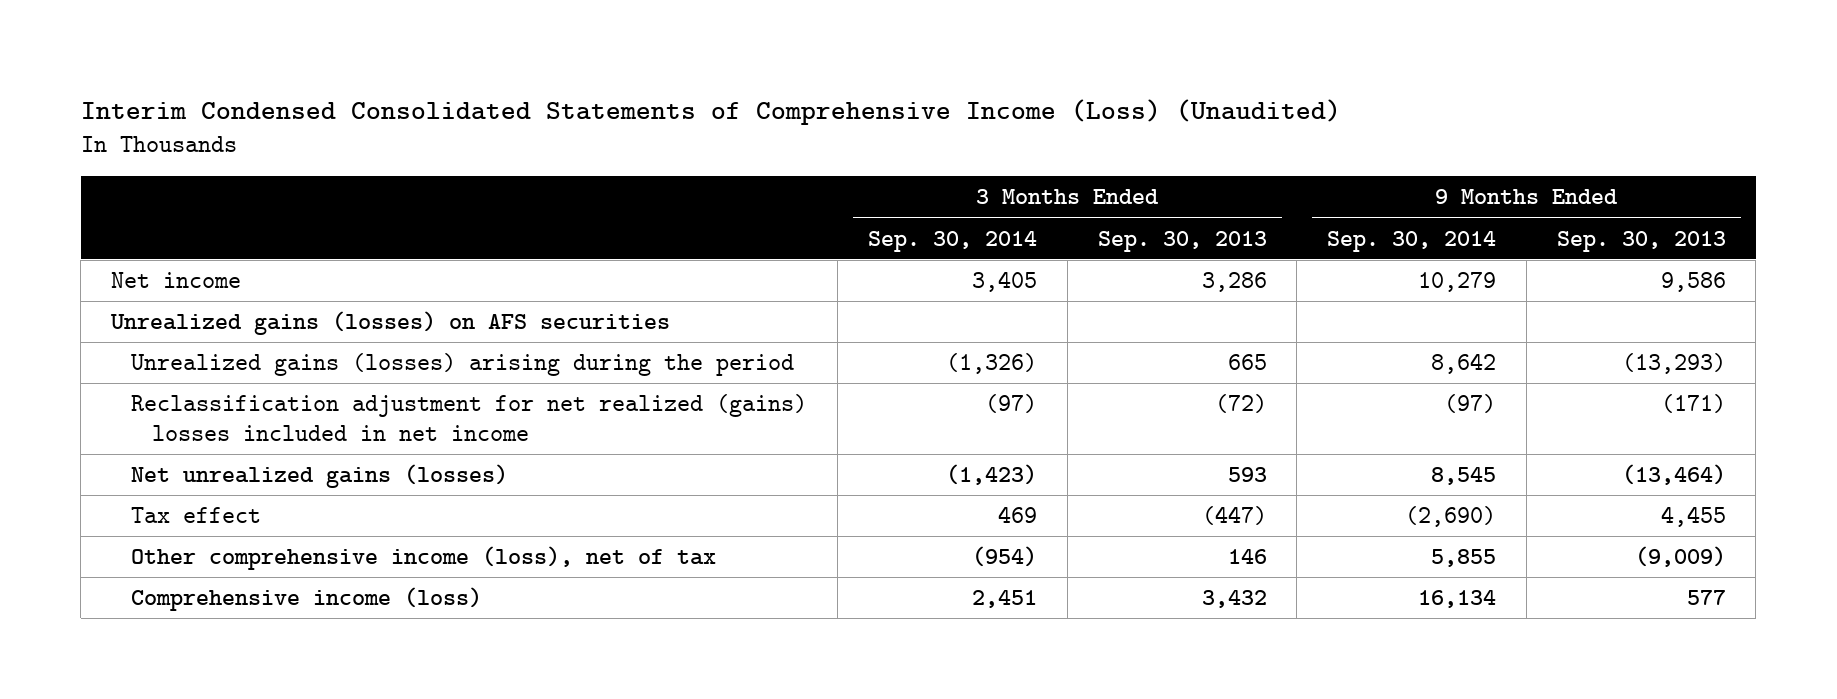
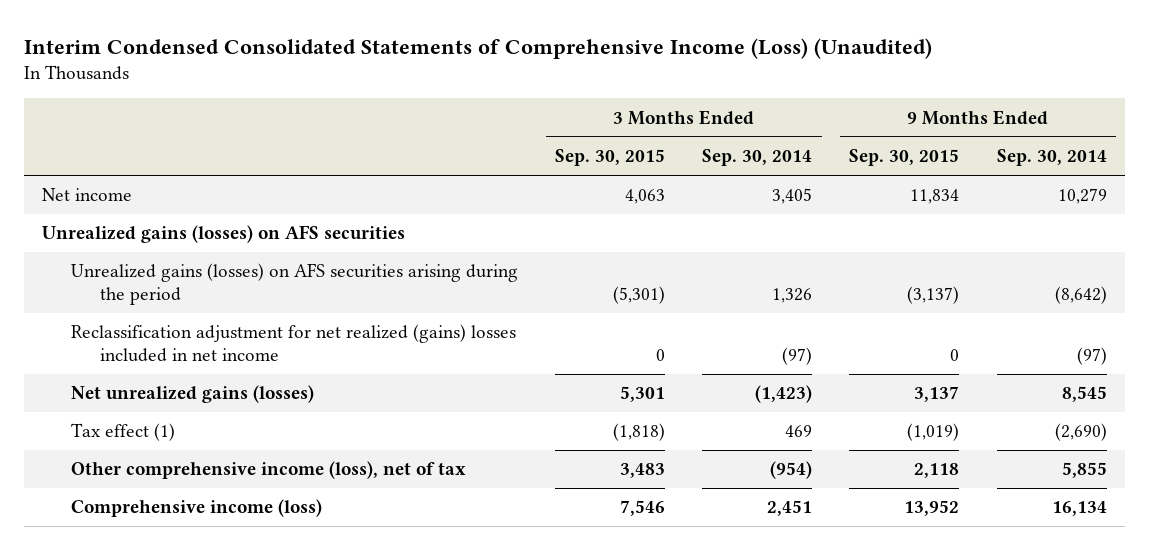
[1097,230,1267,252] Sep. 30, 2013 -> none
[1556,230,1726,252] Sep. 30, 2013 -> none
none -> [555,149,666,167] Sep. 30, 2015
none -> [849,149,960,167] Sep. 30, 2015
[131,353,795,377] Unrealized gains (losses) arising during the period -> [70,263,518,306] Unrealized gains (losses) on AFS securities arising during the period
[945,353,1037,375] (1,326) -> [772,288,813,304] 1,326
[1431,353,1497,375] 8,642 -> [1054,286,1107,305] (8,642)
[131,507,262,524] Tax effect -> [70,423,175,442] Tax effect (1)

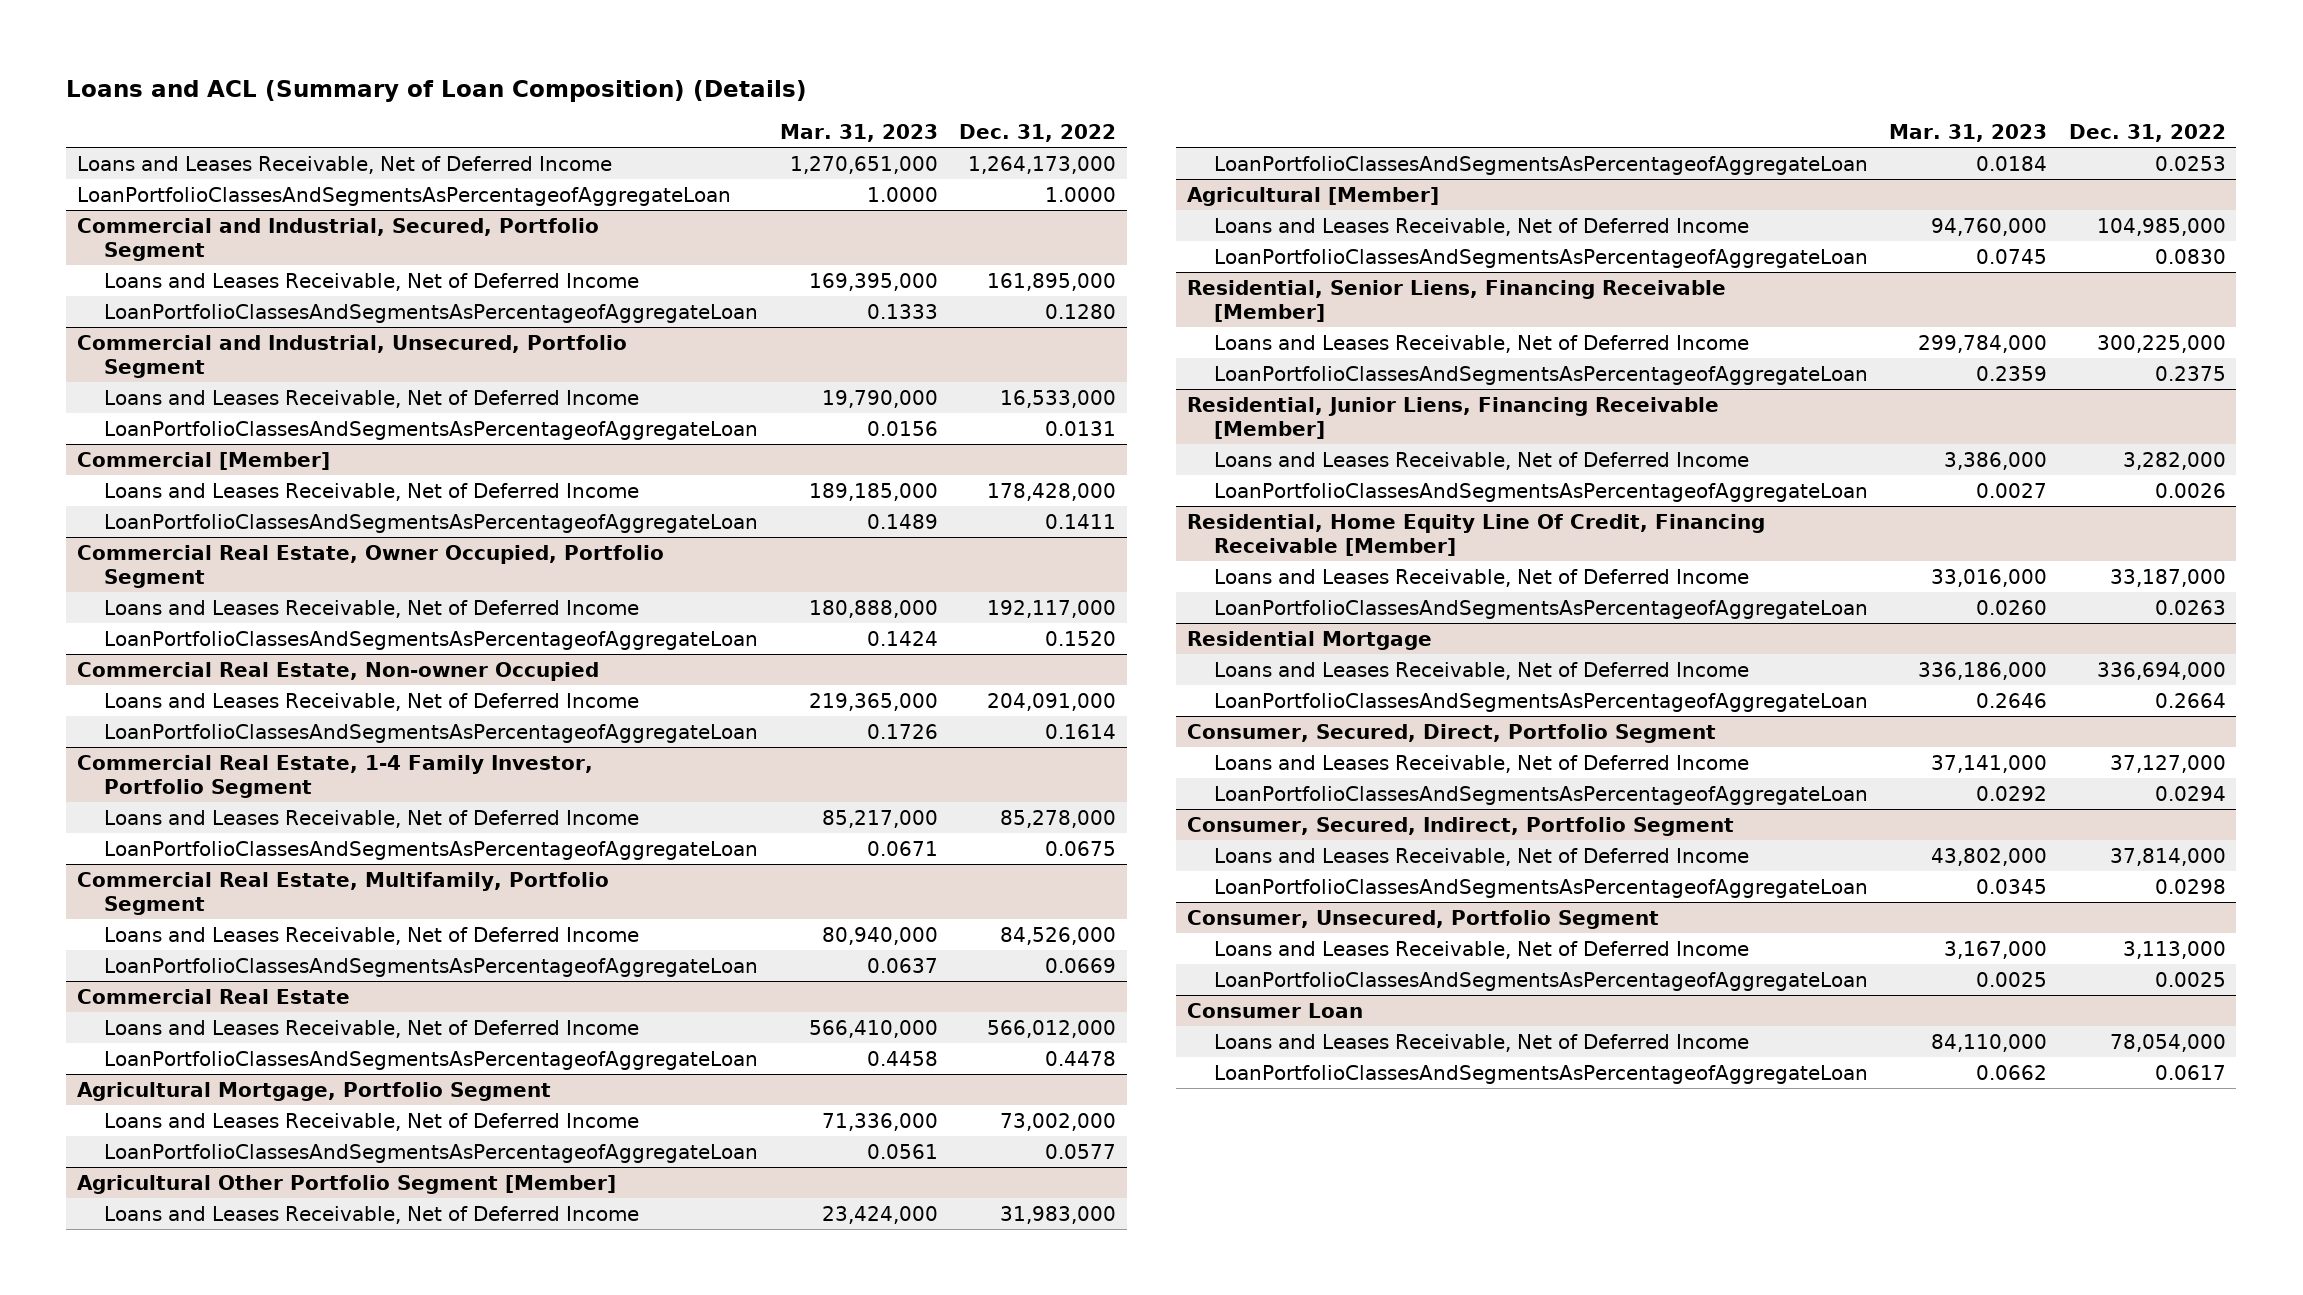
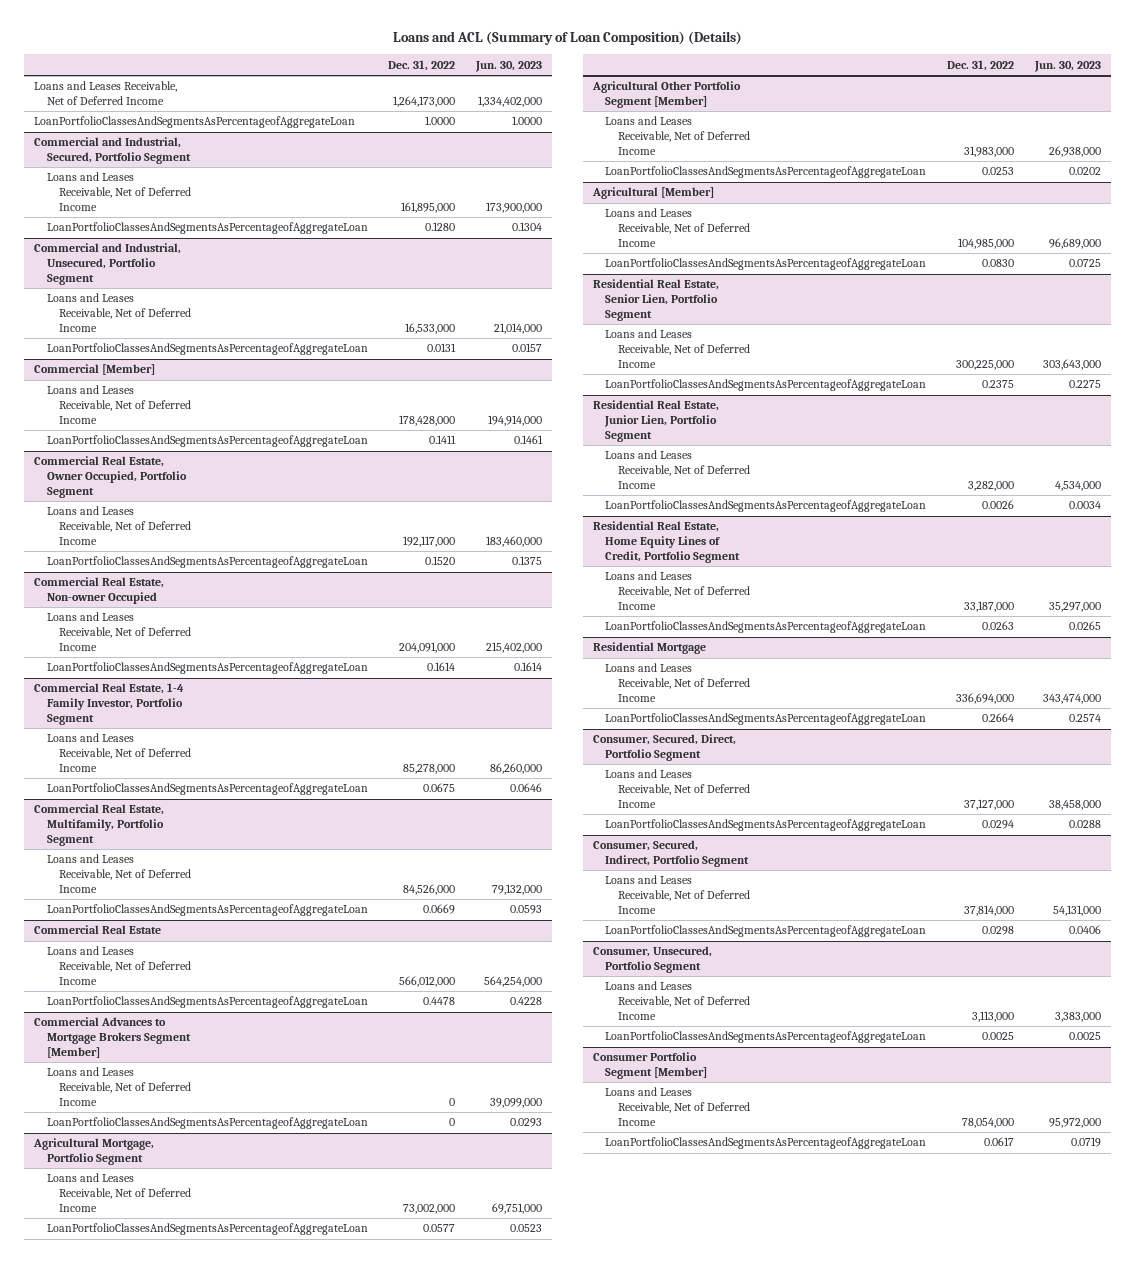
[779,124,938,143] Mar. 31, 2023 -> none
none -> [475,60,543,72] Jun. 30, 2023
none -> [34,1017,191,1058] Commercial Advances to Mortgage Brokers Segment [Member]
none -> [46,1067,191,1106] Loans and Leases Receivable, Net of Deferred Income
none -> [46,1117,368,1130] LoanPortfolioClassesAndSegmentsAsPercentageofAggregateLoan
[1186,279,1726,322] Residential, Senior Liens, Financing Receivable [Member] -> none
none -> [593,279,720,321] Residential Real Estate, Senior Lien, Portfolio Segment
[1186,396,1719,439] Residential, Junior Liens, Financing Receivable [Member] -> none
none -> [593,400,720,442] Residential Real Estate, Junior Lien, Portfolio Segment
[1186,513,1765,556] Residential, Home Equity Line Of Credit, Financing Receivable [Member] -> none
none -> [593,521,741,563] Residential Real Estate, Home Equity Lines of Credit, Portfolio Segment
[1186,1002,1363,1018] Consumer Loan -> none
none -> [593,1052,708,1080] Consumer Portfolio Segment [Member]

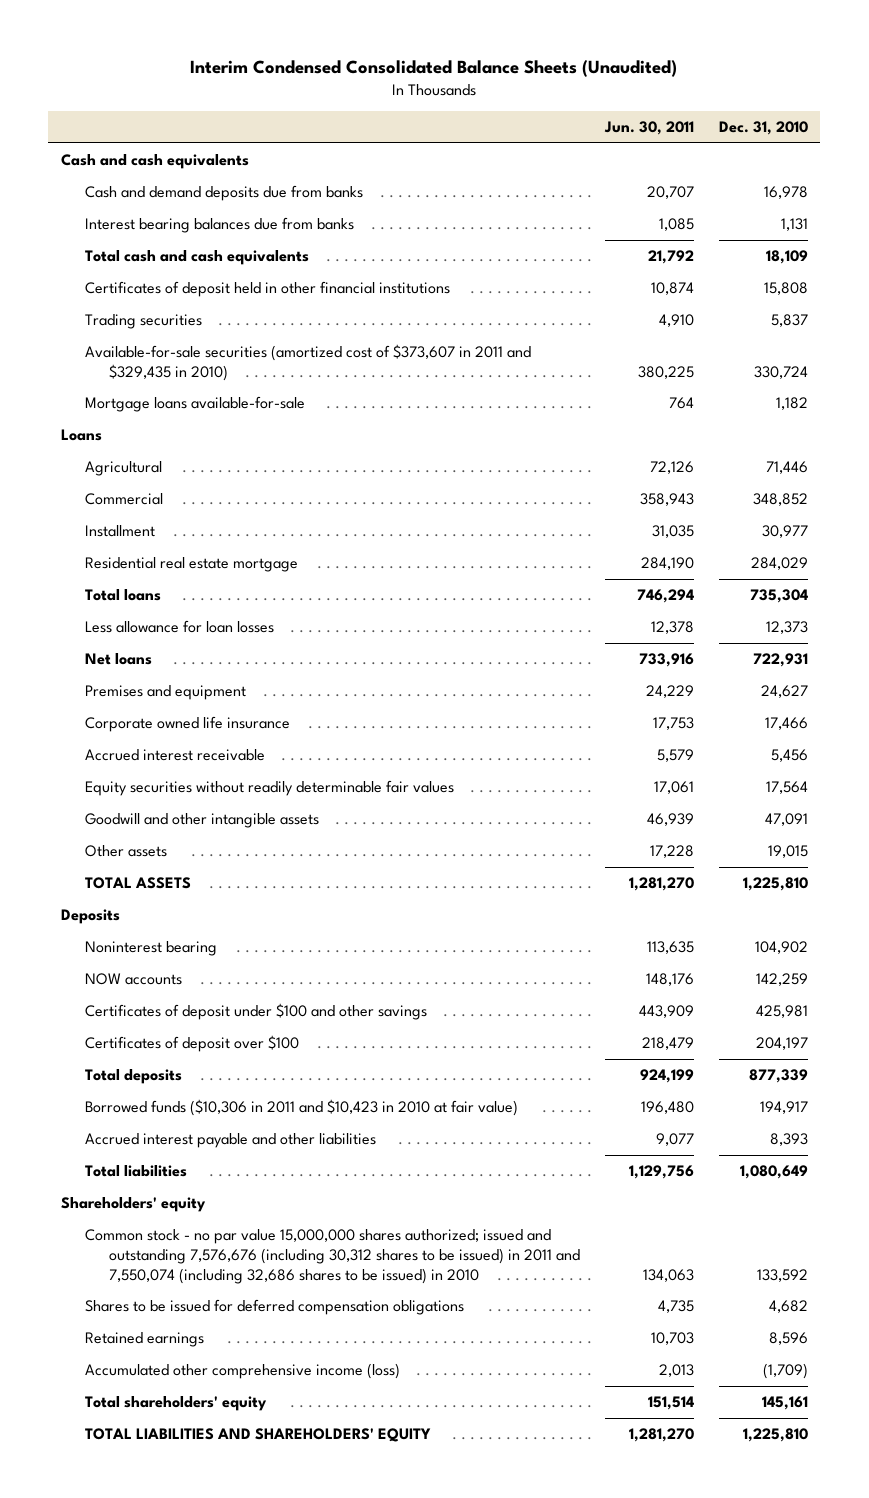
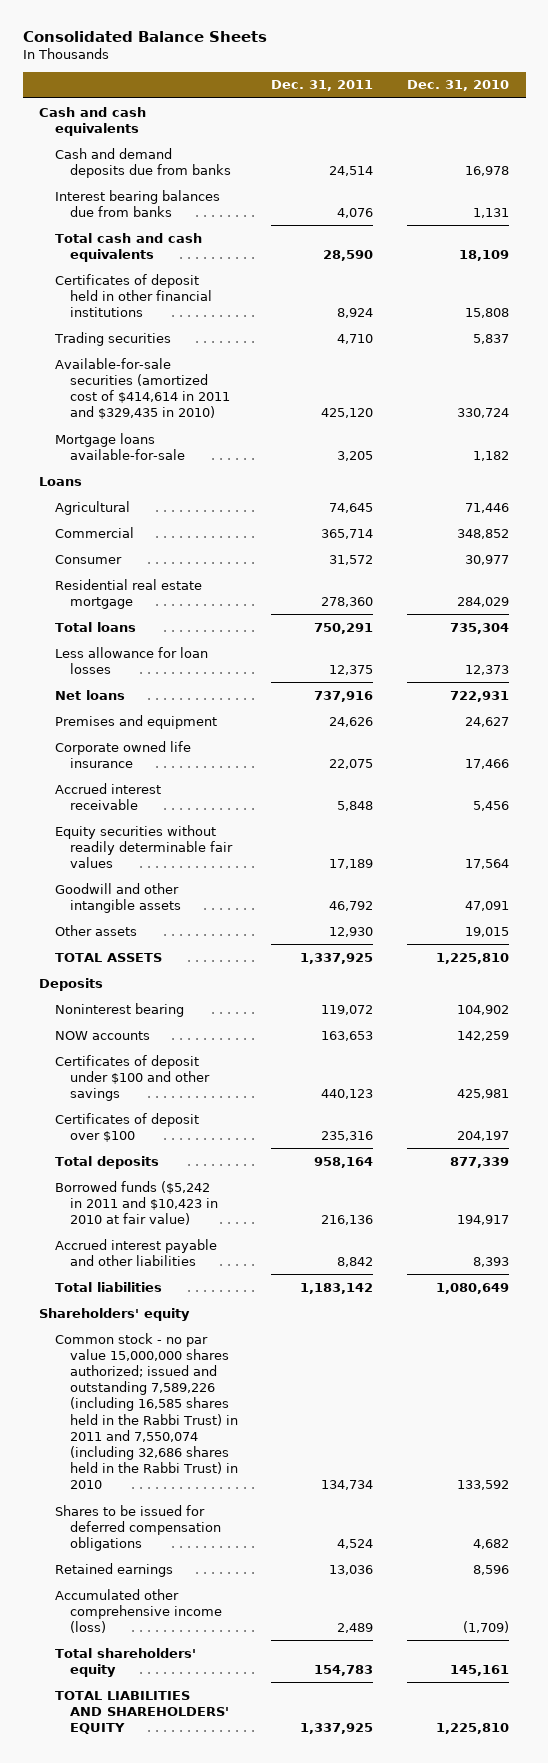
[190,60,678,78] Interim Condensed Consolidated Balance Sheets (Unaudited) -> [22,31,267,43] Consolidated Balance Sheets
[603,121,694,136] Jun. 30, 2011 -> none
none -> [271,80,374,92] Dec. 31, 2011
[84,344,531,381] Available-for-sale securities (amortized cost of $373,607 in 2011 and $329,435 in 2010) -> [54,357,231,420] Available-for-sale securities (amortized cost of $414,614 in 2011 and $329,435 in 2010)
[84,525,155,538] Installment -> [54,554,122,564] Consumer
[84,1099,518,1117] Borrowed funds ($10,306 in 2011 and $10,423 in 2010 at fair value) -> [54,1180,219,1225] Borrowed funds ($5,242 in 2011 and $10,423 in 2010 at fair value)
[84,1229,580,1284] Common stock - no par value 15,000,000 shares authorized; issued and outstanding 7,576,676 (including 30,312 shares to be issued) in 2011 and 7,550,074 (including 32,686 shares to be issued) in 2010 -> [54,1332,239,1490] Common stock - no par value 15,000,000 shares authorized; issued and outstanding 7,589,226 (including 16,585 shares held in the Rabbi Trust) in 2011 and 7,550,074 (including 32,686 shares held in the Rabbi Trust) in 2010

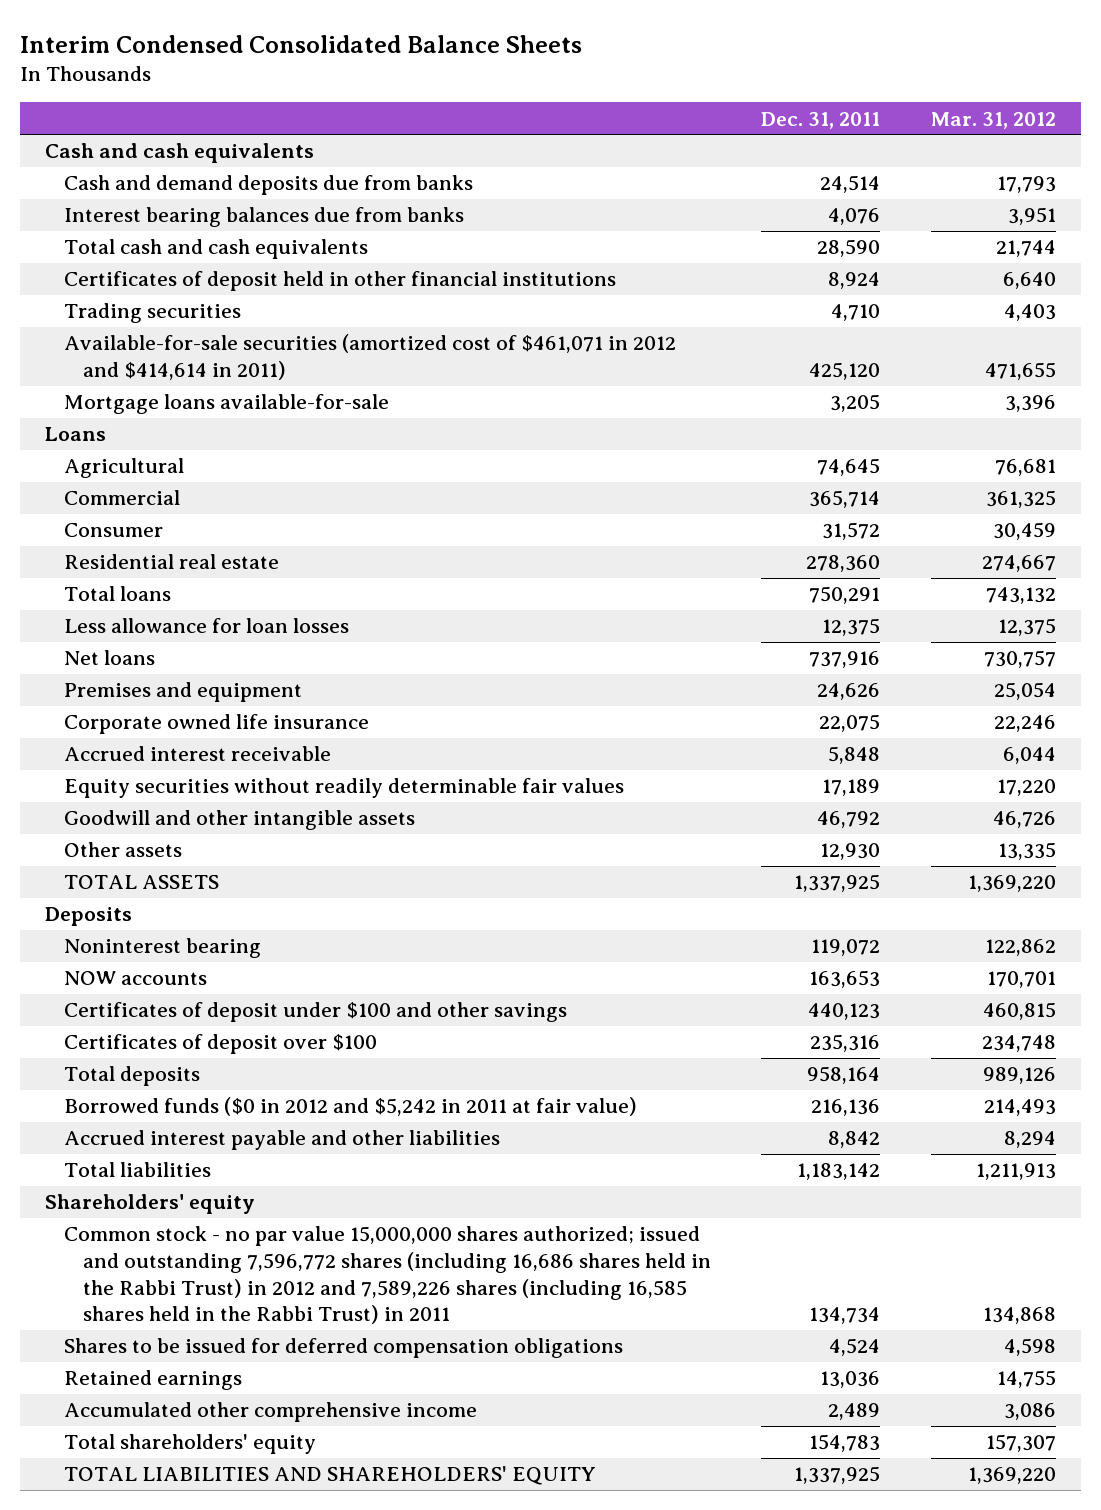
[22,31,267,43] Consolidated Balance Sheets -> [19,34,582,53] Interim Condensed Consolidated Balance Sheets
[406,80,509,92] Dec. 31, 2010 -> none
none -> [930,111,1056,129] Mar. 31, 2012
[54,357,231,420] Available-for-sale securities (amortized cost of $414,614 in 2011 and $329,435 in 2010) -> [63,334,676,381] Available-for-sale securities (amortized cost of $461,071 in 2012 and $414,614 in 2011)
[54,578,202,609] Residential real estate mortgage -> [63,554,279,570] Residential real estate
[54,1180,219,1225] Borrowed funds ($5,242 in 2011 and $10,423 in 2010 at fair value) -> [63,1097,637,1117] Borrowed funds ($0 in 2012 and $5,242 in 2011 at fair value)
[54,1332,239,1490] Common stock - no par value 15,000,000 shares authorized; issued and outstanding 7,589,226 (including 16,585 shares held in the Rabbi Trust) in 2011 and 7,550,074 (including 32,686 shares held in the Rabbi Trust) in 2010 -> [63,1226,711,1325] Common stock - no par value 15,000,000 shares authorized; issued and outstanding 7,596,772 shares (including 16,686 shares held in the Rabbi Trust) in 2012 and 7,589,226 shares (including 16,585 shares held in the Rabbi Trust) in 2011
[54,1588,223,1633] Accumulated other comprehensive income (loss) -> [63,1402,477,1423] Accumulated other comprehensive income

